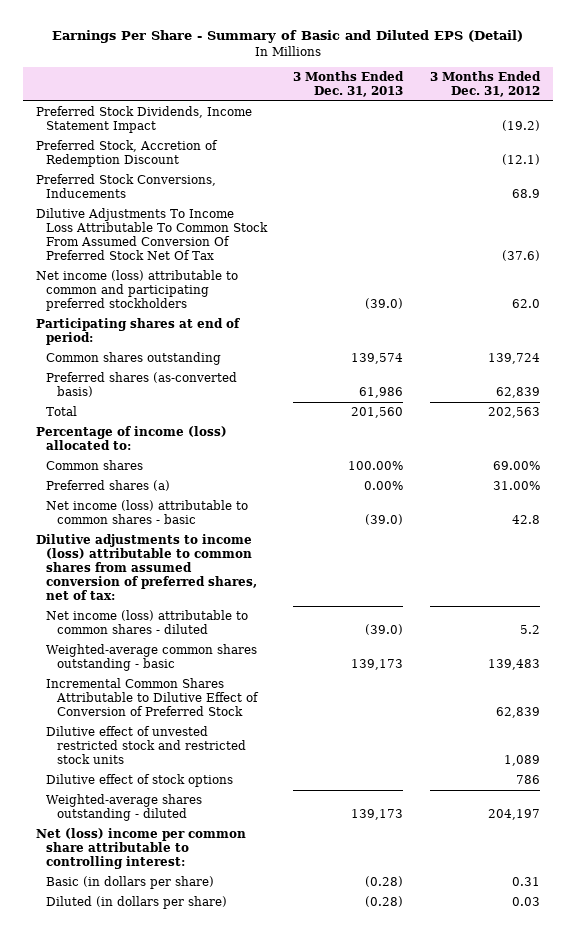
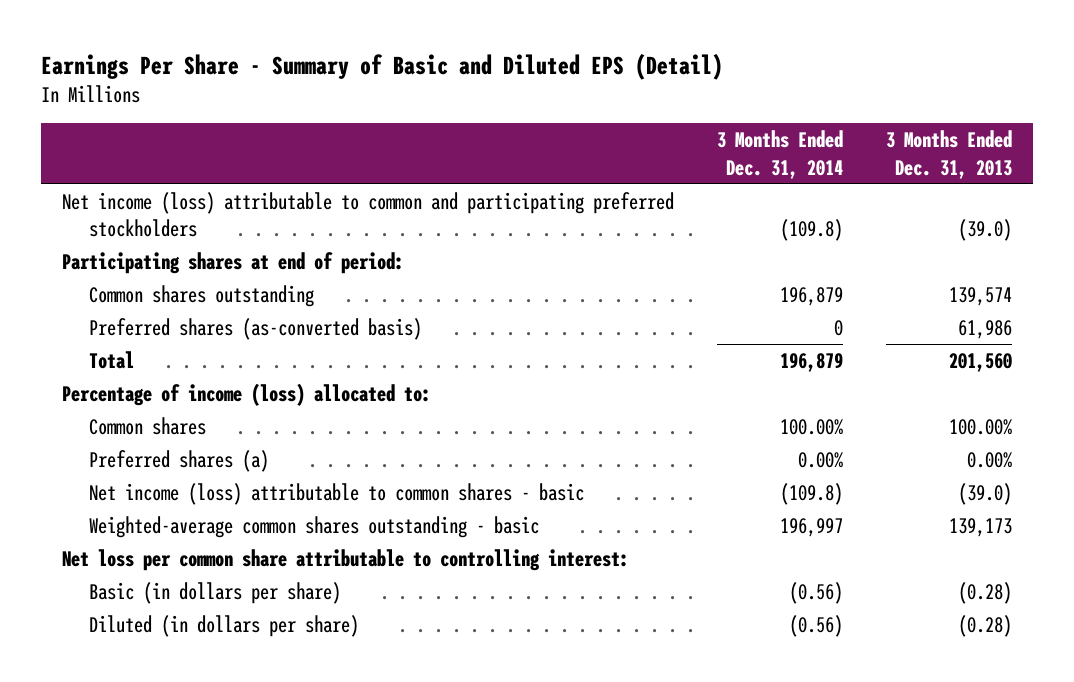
[429,71,541,98] 3 Months Ended Dec. 31, 2012 -> none
none -> [716,130,843,179] 3 Months Ended Dec. 31, 2014
[35,106,252,134] Preferred Stock Dividends, Income Statement Impact -> none
[35,140,218,168] Preferred Stock, Accretion of Redemption Discount -> none
[35,174,216,199] Preferred Stock Conversions, Inducements -> none
[35,208,269,261] Dilutive Adjustments To Income Loss Attributable To Common Stock From Assumed Conversion Of Preferred Stock Net Of Tax -> none
[35,534,258,600] Dilutive adjustments to income (loss) attributable to common shares from assumed conversion of preferred shares, net of tax: -> none
[46,610,249,635] Net income (loss) attributable to common shares - diluted -> none
[46,678,260,717] Incremental Common Shares Attributable to Dilutive Effect of Conversion of Preferred Stock -> none
[46,726,247,765] Dilutive effect of unvested restricted stock and restricted stock units -> none
[46,774,234,788] Dilutive effect of stock options -> none
[46,794,203,822] Weighted-average shares outstanding - diluted -> none
[35,828,246,870] Net (loss) income per common share attributable to controlling interest: -> [62,548,630,571] Net loss per common share attributable to controlling interest:

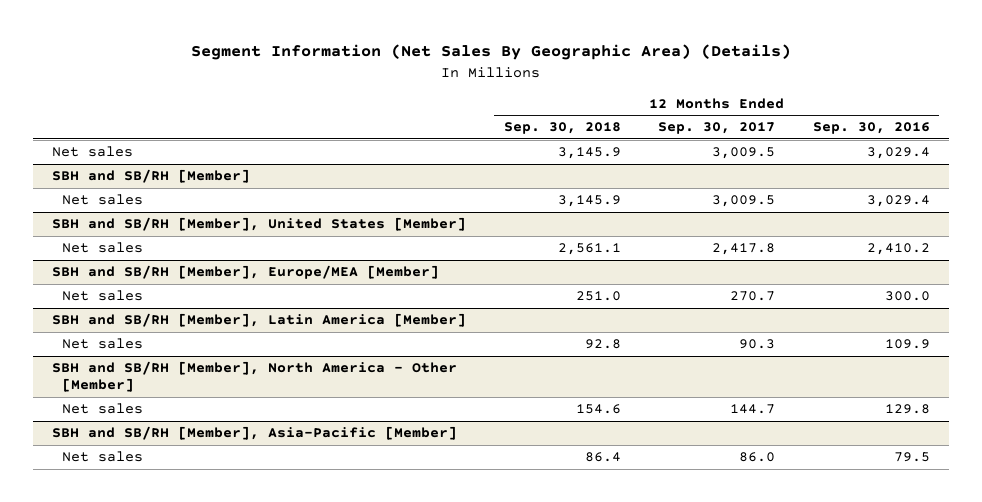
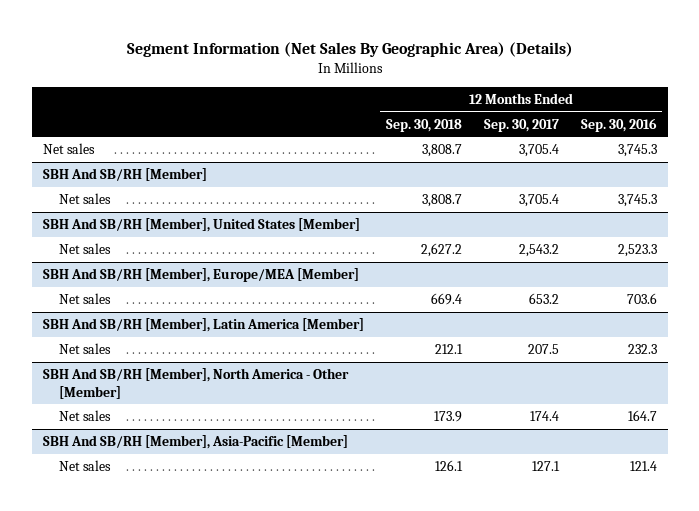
[557,147,621,160] 3,145.9 -> [421,144,462,158] 3,808.7
[712,147,776,160] 3,009.5 -> [518,144,559,158] 3,705.4
[866,147,930,160] 3,029.4 -> [617,144,657,158] 3,745.3
[51,169,250,184] SBH and SB/RH [Member] -> [42,168,207,182] SBH And SB/RH [Member]
[557,195,621,208] 3,145.9 -> [421,194,462,208] 3,808.7
[712,195,776,208] 3,009.5 -> [518,194,559,208] 3,705.4
[866,195,930,208] 3,029.4 -> [617,194,657,208] 3,745.3
[51,217,466,232] SBH and SB/RH [Member], United States [Member] -> [42,218,360,233] SBH And SB/RH [Member], United States [Member]
[557,243,621,256] 2,561.1 -> [420,243,462,258] 2,627.2
[712,243,776,256] 2,417.8 -> [518,244,559,258] 2,543.2
[866,243,930,256] 2,410.2 -> [617,244,657,258] 2,523.3
[51,265,439,280] SBH and SB/RH [Member], Europe/MEA [Member] -> [42,268,359,283] SBH And SB/RH [Member], Europe/MEA [Member]
[575,291,621,302] 251.0 -> [430,293,462,306] 669.4
[730,291,776,302] 270.7 -> [528,293,559,305] 653.2
[884,291,930,302] 300.0 -> [626,293,657,305] 703.6
[51,313,466,328] SBH and SB/RH [Member], Latin America [Member] -> [42,318,364,333] SBH And SB/RH [Member], Latin America [Member]
[584,339,621,350] 92.8 -> [434,344,463,355] 212.1
[739,339,776,350] 90.3 -> [527,344,559,355] 207.5
[884,339,930,350] 109.9 -> [627,344,657,355] 232.3
[51,361,457,393] SBH and SB/RH [Member], North America - Other [Member] -> [42,368,349,399] SBH And SB/RH [Member], North America - Other [Member]
[575,404,621,415] 154.6 -> [433,411,462,423] 173.9
[730,404,776,415] 144.7 -> [529,411,559,422] 174.4
[884,404,930,415] 129.8 -> [627,410,657,422] 164.7
[51,426,457,441] SBH and SB/RH [Member], Asia-Pacific [Member] -> [42,435,348,450] SBH And SB/RH [Member], Asia-Pacific [Member]
[584,452,621,463] 86.4 -> [434,460,463,472] 126.1
[739,452,776,463] 86.0 -> [531,461,560,472] 127.1
[893,452,930,463] 79.5 -> [629,461,657,472] 121.4

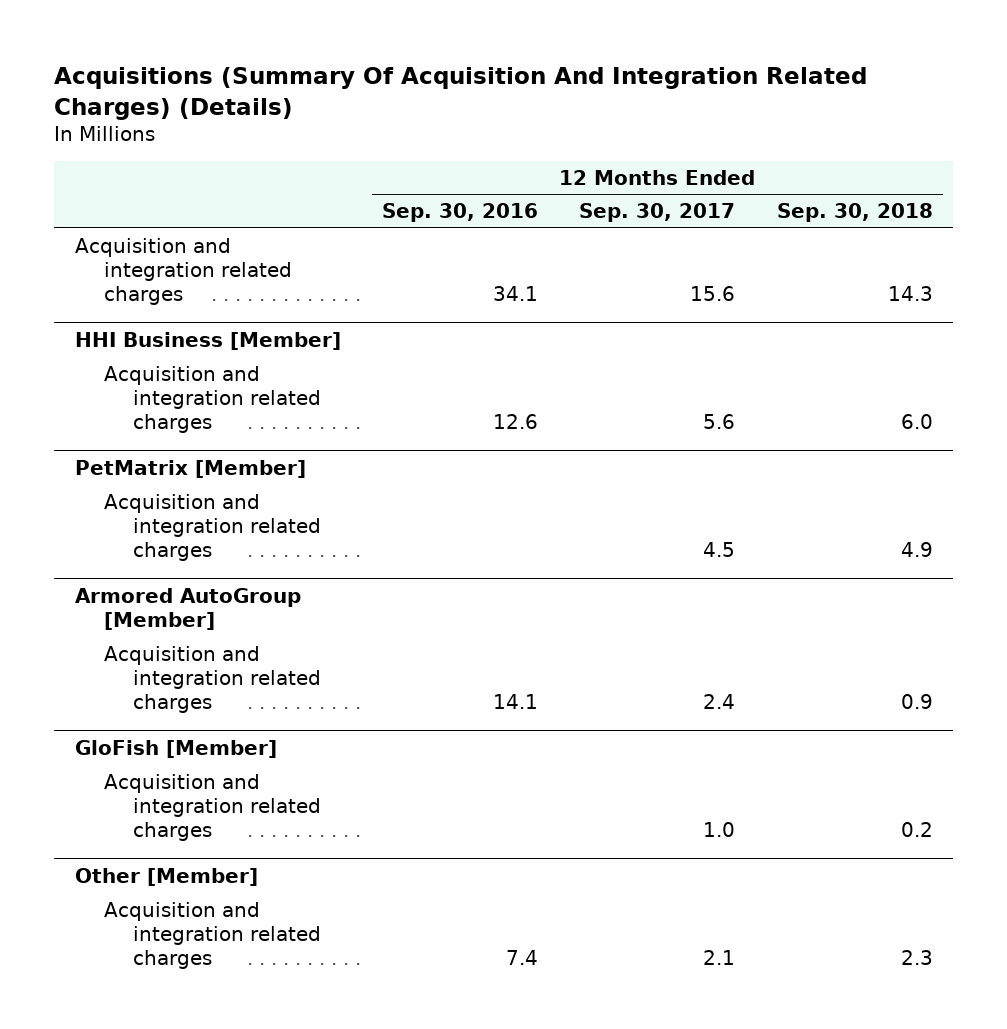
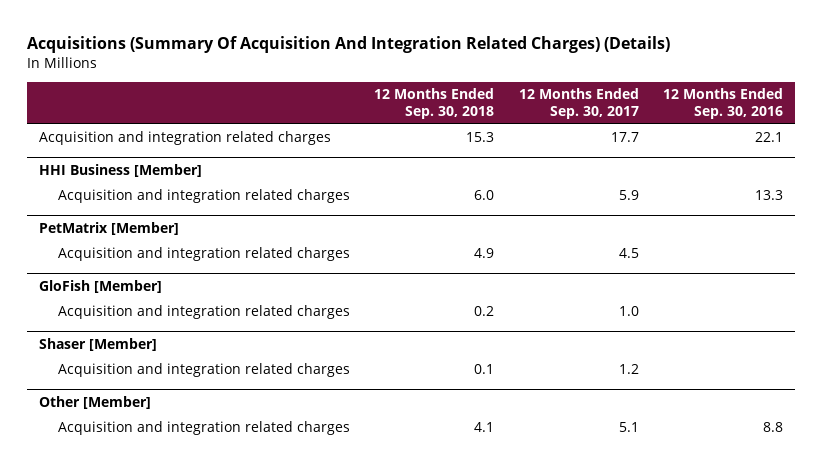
[492,285,538,301] 34.1 -> [755,131,784,142] 22.1
[690,285,736,301] 15.6 -> [610,131,639,142] 17.7
[887,285,933,301] 14.3 -> [466,131,495,142] 15.3
[492,413,538,429] 12.6 -> [755,189,784,200] 13.3
[703,413,736,429] 5.6 -> [618,189,639,200] 5.9
[74,587,301,630] Armored AutoGroup [Member] -> none
[103,645,322,713] Acquisition and integration related charges -> none
none -> [39,337,158,351] Shaser [Member]
none -> [57,362,350,377] Acquisition and integration related charges
[505,949,538,965] 7.4 -> [763,421,784,432] 8.8
[703,949,736,965] 2.1 -> [618,421,639,432] 5.1
[900,949,933,965] 2.3 -> [474,421,495,432] 4.1

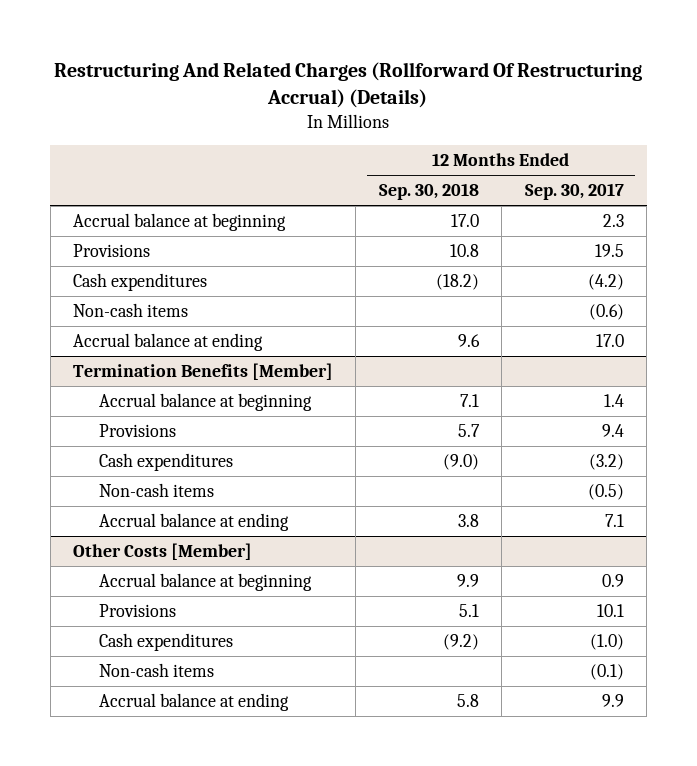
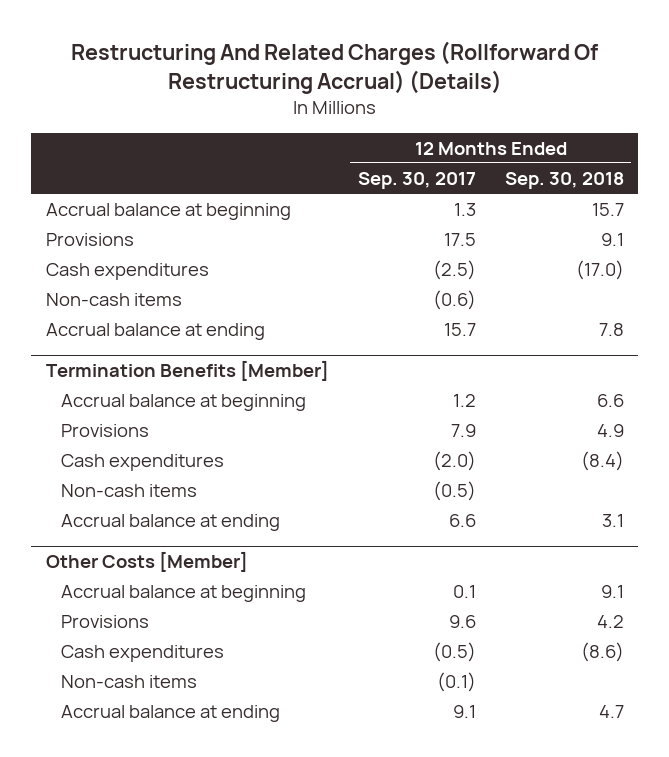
[450,213,479,227] 17.0 -> [591,202,624,216] 15.7
[602,213,624,227] 2.3 -> [453,202,476,216] 1.3
[449,243,479,257] 10.8 -> [600,232,624,246] 9.1
[594,243,624,257] 19.5 -> [443,232,476,246] 17.5
[435,273,479,290] (18.2) -> [575,259,624,280] (17.0)
[587,273,624,290] (4.2) -> [432,259,476,280] (2.5)
[457,333,480,347] 9.6 -> [598,322,624,336] 7.8
[595,333,624,347] 17.0 -> [443,322,476,336] 15.7
[459,393,479,407] 7.1 -> [596,393,624,407] 6.6
[603,393,624,407] 1.4 -> [452,393,476,407] 1.2
[457,423,480,437] 5.7 -> [596,423,624,437] 4.9
[601,423,624,437] 9.4 -> [450,423,476,437] 7.9
[442,453,479,470] (9.0) -> [580,450,624,471] (8.4)
[588,453,624,470] (3.2) -> [432,450,476,471] (2.0)
[457,513,479,527] 3.8 -> [601,513,624,527] 3.1
[604,513,624,527] 7.1 -> [448,513,476,527] 6.6
[456,573,479,587] 9.9 -> [600,584,624,598] 9.1
[601,573,624,587] 0.9 -> [452,584,476,598] 0.1
[458,603,479,617] 5.1 -> [596,614,624,628] 4.2
[596,603,624,617] 10.1 -> [448,614,476,628] 9.6
[442,633,479,650] (9.2) -> [580,641,624,662] (8.6)
[589,633,624,650] (1.0) -> [432,641,476,662] (0.5)
[456,693,479,707] 5.8 -> [598,704,624,718] 4.7
[601,693,624,707] 9.9 -> [452,704,476,718] 9.1

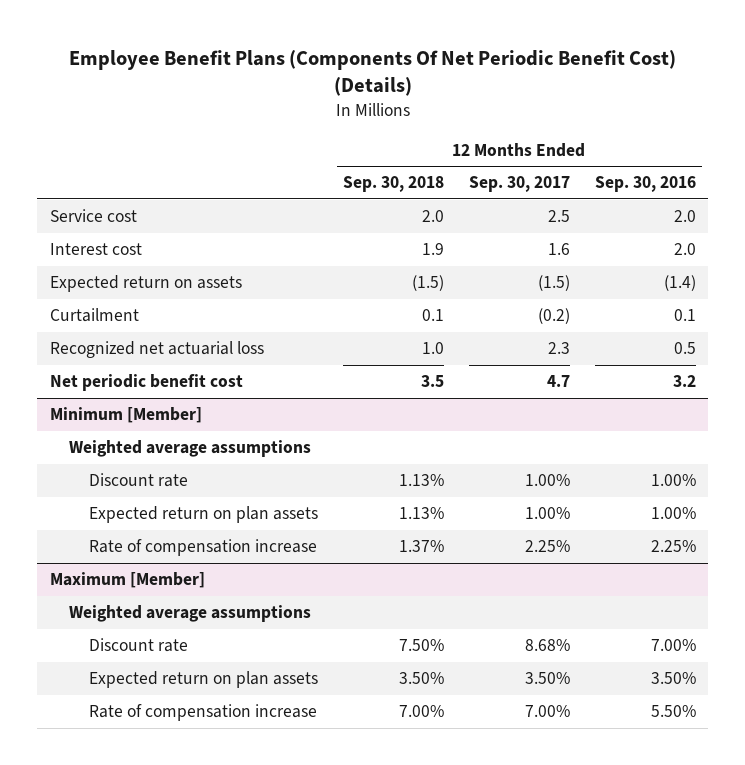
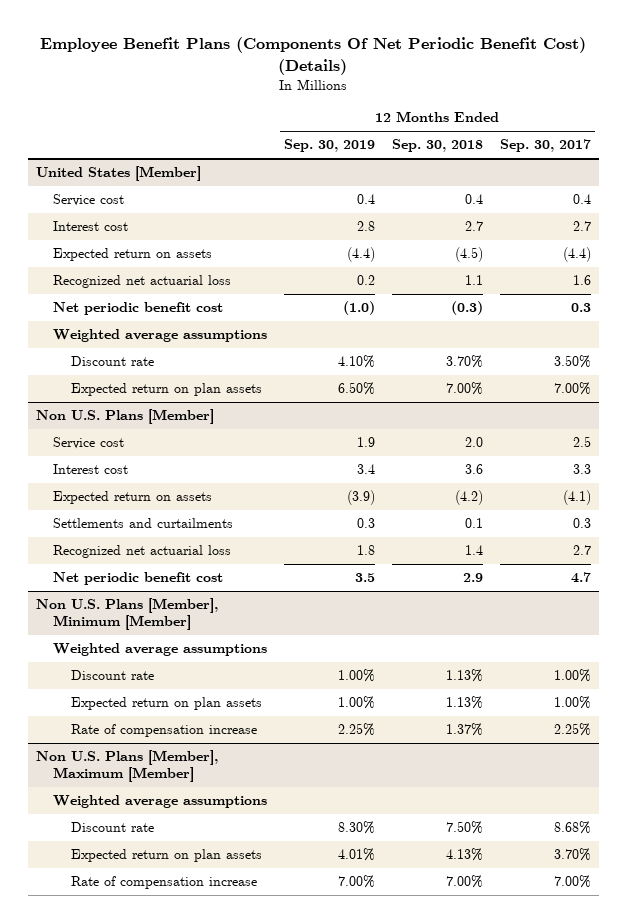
[594,176,696,193] Sep. 30, 2016 -> none
none -> [284,139,376,153] Sep. 30, 2019
none -> [35,166,201,182] United States [Member]
none -> [53,194,125,207] Service cost
none -> [53,221,129,232] Interest cost
none -> [53,248,213,262] Expected return on assets
none -> [53,275,232,289] Recognized net actuarial loss
none -> [53,302,224,316] Net periodic benefit cost
none -> [53,329,268,343] Weighted average assumptions
none -> [70,356,154,367] Discount rate
none -> [70,383,262,397] Expected return on plan assets
none -> [35,409,214,425] Non U.S. Plans [Member]
[49,407,202,424] Minimum [Member] -> none
[421,243,444,256] 1.9 -> [464,464,483,475] 3.6
[547,243,570,256] 1.6 -> [572,464,591,475] 3.3
[411,275,444,292] (1.5) -> [454,490,483,506] (4.2)
[537,275,570,292] (1.5) -> [562,490,591,506] (4.1)
[49,308,139,323] Curtailment -> [53,518,234,529] Settlements and curtailments
[537,308,570,325] (0.2) -> [572,518,591,529] 0.3
[421,342,444,355] 1.0 -> [464,545,483,556] 1.4
[547,342,570,355] 2.3 -> [572,545,591,556] 2.7
[420,375,444,388] 3.5 -> [462,573,483,583] 2.9
none -> [35,598,218,631] Non U.S. Plans [Member], Minimum [Member]
[49,572,205,589] Maximum [Member] -> none
none -> [35,750,218,783] Non U.S. Plans [Member], Maximum [Member]
[398,672,444,685] 3.50% -> [445,848,483,862] 4.13%
[524,672,570,685] 3.50% -> [553,848,591,862] 3.70%

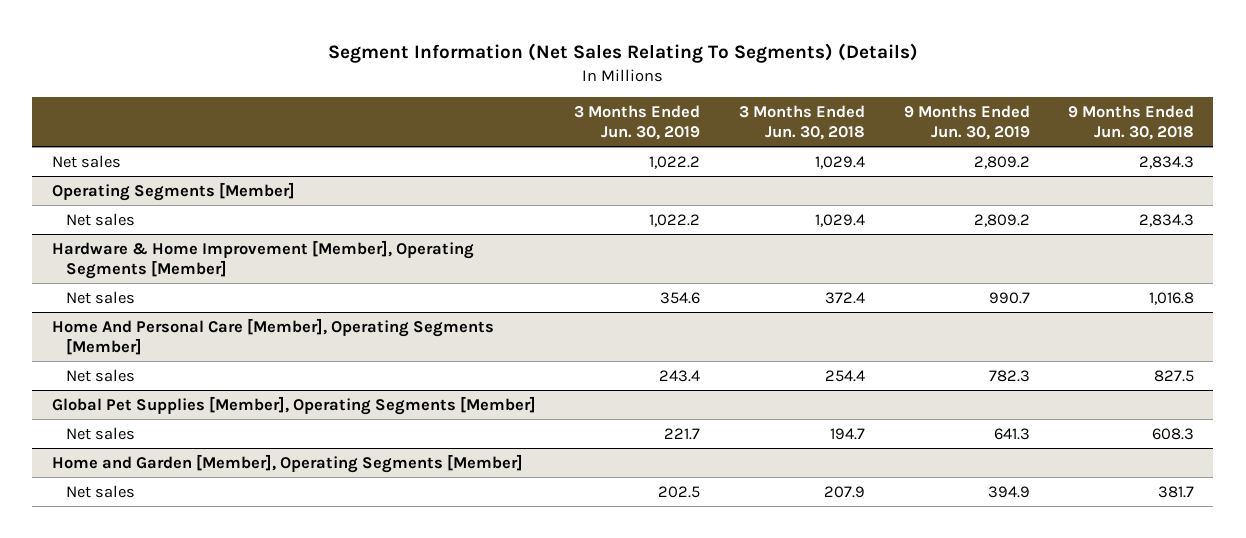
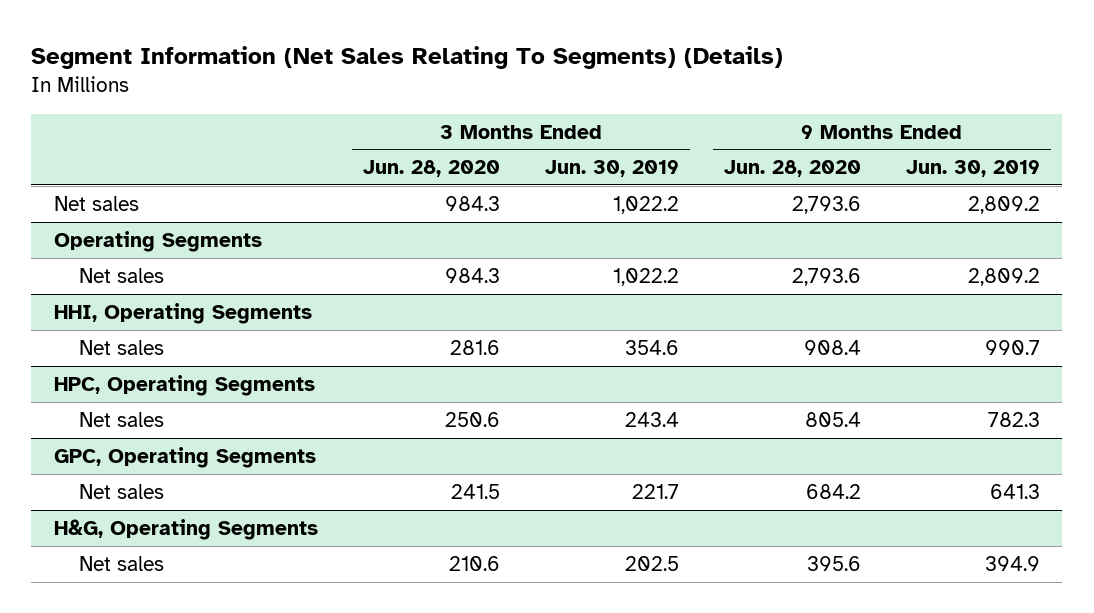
[738,104,865,141] 3 Months Ended Jun. 30, 2018 -> none
[1068,104,1195,141] 9 Months Ended Jun. 30, 2018 -> none
none -> [362,160,500,178] Jun. 28, 2020
none -> [723,160,861,178] Jun. 28, 2020
[51,181,295,201] Operating Segments [Member] -> [53,230,262,252] Operating Segments
[51,239,474,280] Hardware & Home Improvement [Member], Operating Segments [Member] -> none
none -> [53,302,312,324] HHI, Operating Segments
[51,317,494,356] Home And Personal Care [Member], Operating Segments [Member] -> none
none -> [53,374,315,396] HPC, Operating Segments
[51,395,536,415] Global Pet Supplies [Member], Operating Segments [Member] -> none
none -> [53,446,316,468] GPC, Operating Segments
[51,453,523,473] Home and Garden [Member], Operating Segments [Member] -> none
none -> [53,518,318,540] H&G, Operating Segments

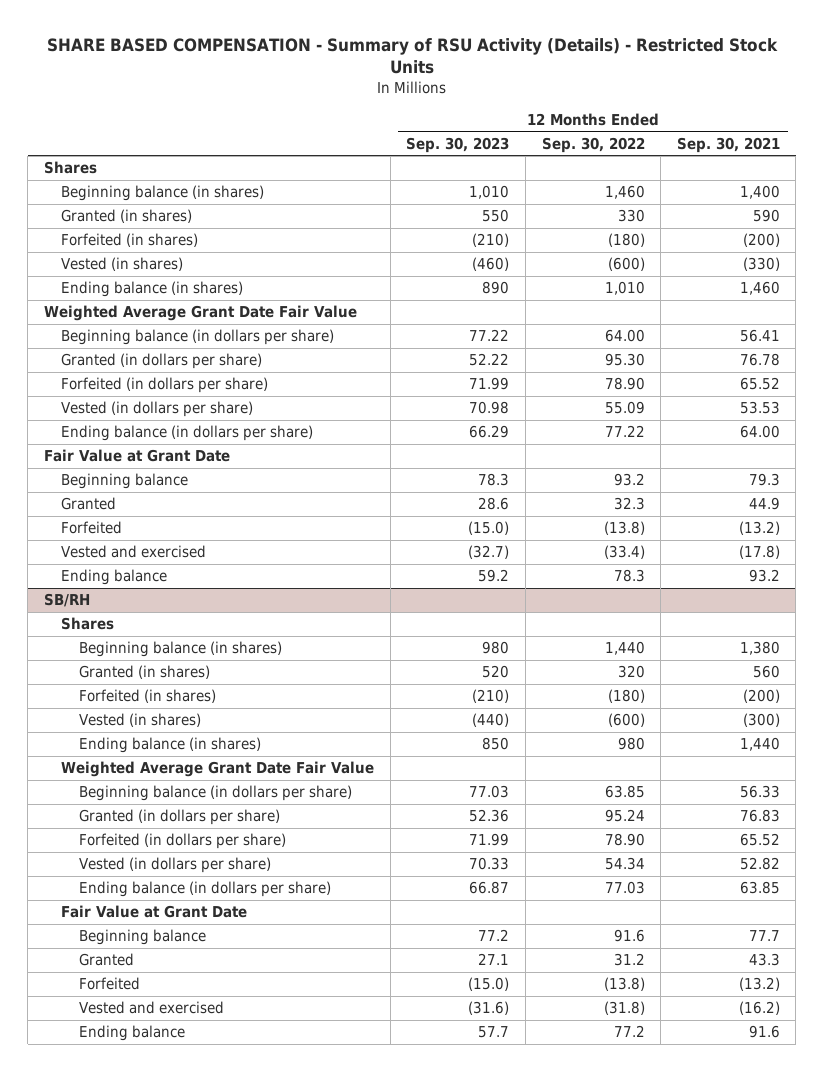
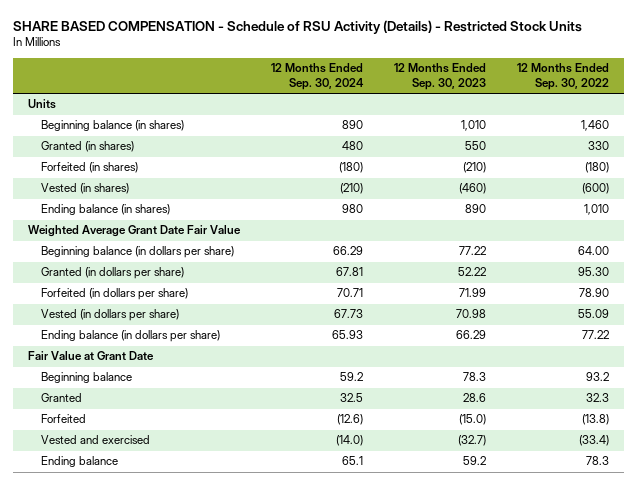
[46,37,778,75] SHARE BASED COMPENSATION - Summary of RSU Activity (Details) - Restricted Stock Units -> [12,19,582,34] SHARE BASED COMPENSATION - Schedule of RSU Activity (Details) - Restricted Stock Units
[676,136,780,153] Sep. 30, 2021 -> none
none -> [270,63,364,91] 12 Months Ended Sep. 30, 2024
[43,161,97,175] Shares -> [28,99,57,110] Units
[43,593,90,608] SB/RH -> none
[61,617,115,631] Shares -> none
[78,641,282,658] Beginning balance (in shares) -> none
[78,665,210,680] Granted (in shares) -> none
[78,689,216,704] Forfeited (in shares) -> none
[78,713,201,728] Vested (in shares) -> none
[78,737,261,754] Ending balance (in shares) -> none
[61,761,375,778] Weighted Average Grant Date Fair Value -> none
[78,785,352,802] Beginning balance (in dollars per share) -> none
[78,809,280,826] Granted (in dollars per share) -> none
[78,833,286,850] Forfeited (in dollars per share) -> none
[78,857,271,874] Vested (in dollars per share) -> none
[78,881,331,898] Ending balance (in dollars per share) -> none
[61,905,248,919] Fair Value at Grant Date -> none
[78,929,206,946] Beginning balance -> none
[78,953,134,967] Granted -> none
[78,977,140,991] Forfeited -> none
[78,1001,224,1015] Vested and exercised -> none
[78,1025,185,1042] Ending balance -> none

